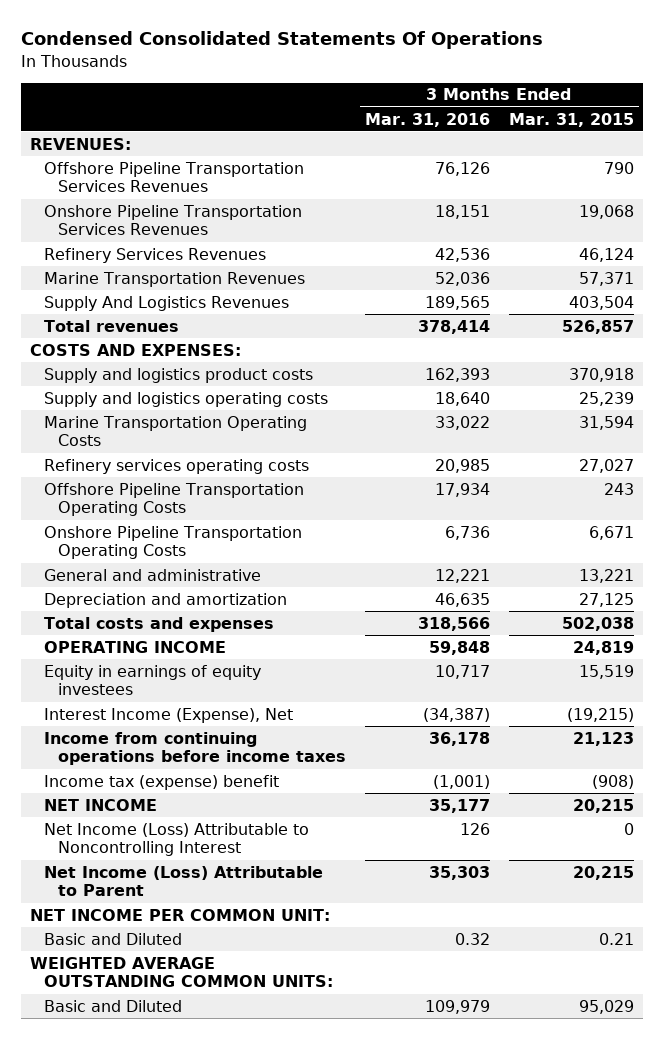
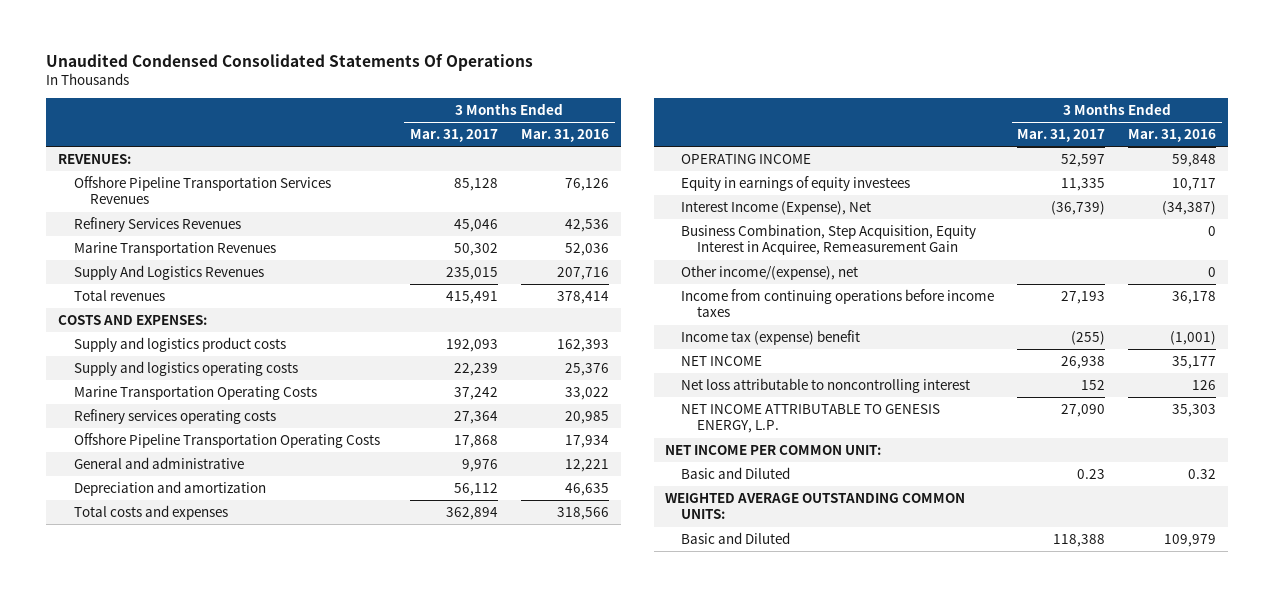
[20,31,543,50] Condensed Consolidated Statements Of Operations -> [46,54,534,72] Unaudited Condensed Consolidated Statements Of Operations
[508,112,634,127] Mar. 31, 2015 -> none
none -> [409,129,498,143] Mar. 31, 2017
[44,204,303,236] Onshore Pipeline Transportation Services Revenues -> none
[424,295,490,310] 189,565 -> [556,266,609,280] 207,716
[434,391,490,406] 18,640 -> [564,362,609,376] 25,376
[44,525,303,560] Onshore Pipeline Transportation Operating Costs -> none
none -> [681,223,977,256] Business Combination, Step Acquisition, Equity Interest in Acquiree, Remeasurement Gain
none -> [681,264,859,280] Other income/(expense), net
[44,822,310,857] Net Income (Loss) Attributable to Noncontrolling Interest -> [681,377,971,393] Net loss attributable to noncontrolling interest
[44,865,324,897] Net Income (Loss) Attributable to Parent -> [681,403,941,434] NET INCOME ATTRIBUTABLE TO GENESIS ENERGY, L.P.

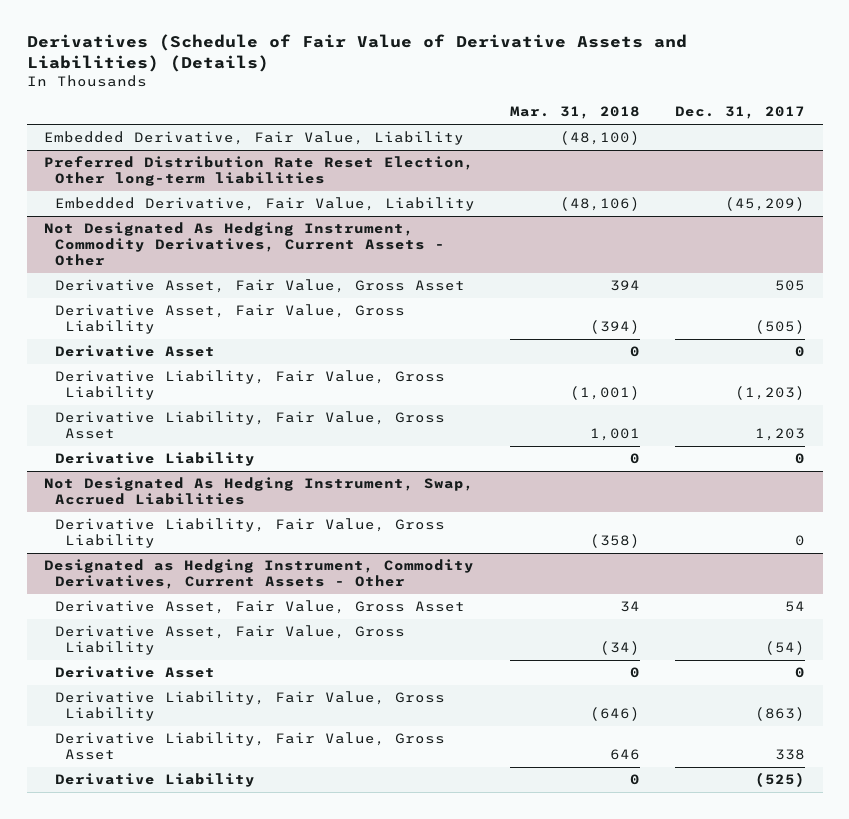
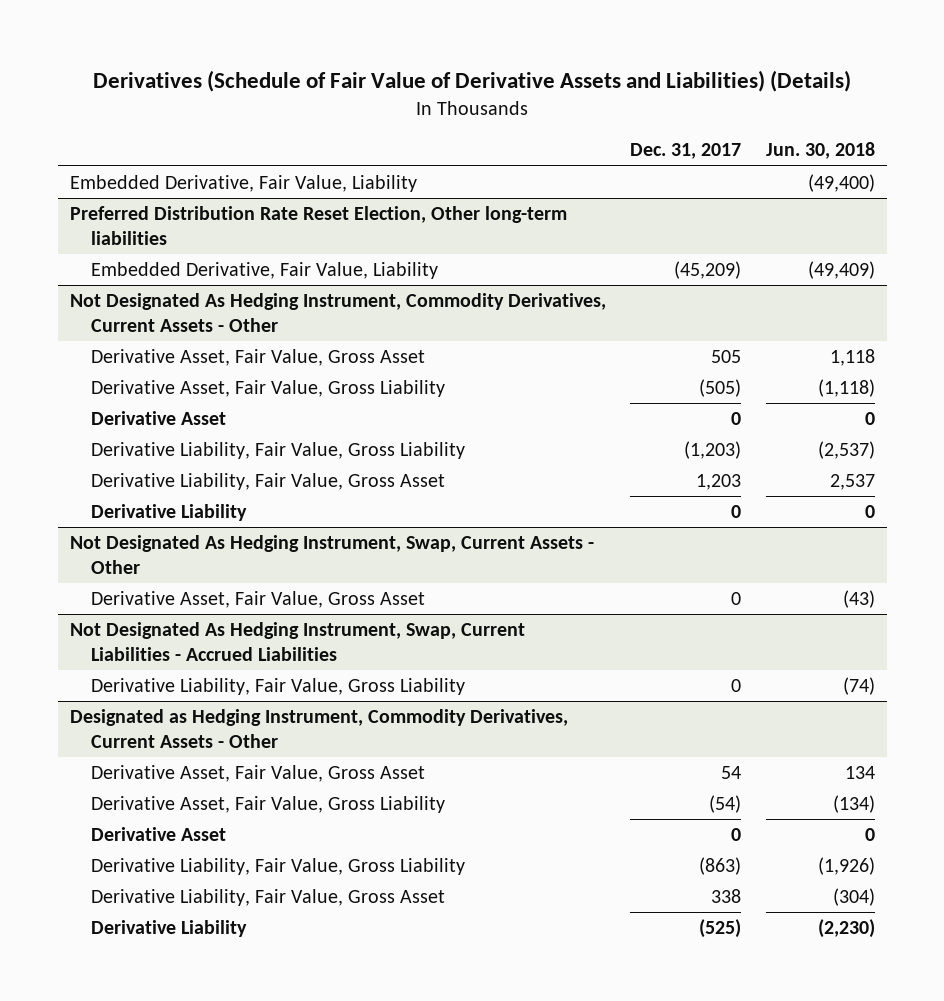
[509,106,640,120] Mar. 31, 2018 -> none
none -> [765,142,875,160] Jun. 30, 2018
none -> [69,535,594,574] Not Designated As Hedging Instrument, Swap, Current Assets - Other
none -> [90,591,425,609] Derivative Asset, Fair Value, Gross Asset
[44,477,475,505] Not Designated As Hedging Instrument, Swap, Accrued Liabilities -> [69,622,525,661] Not Designated As Hedging Instrument, Swap, Current Liabilities - Accrued Liabilities

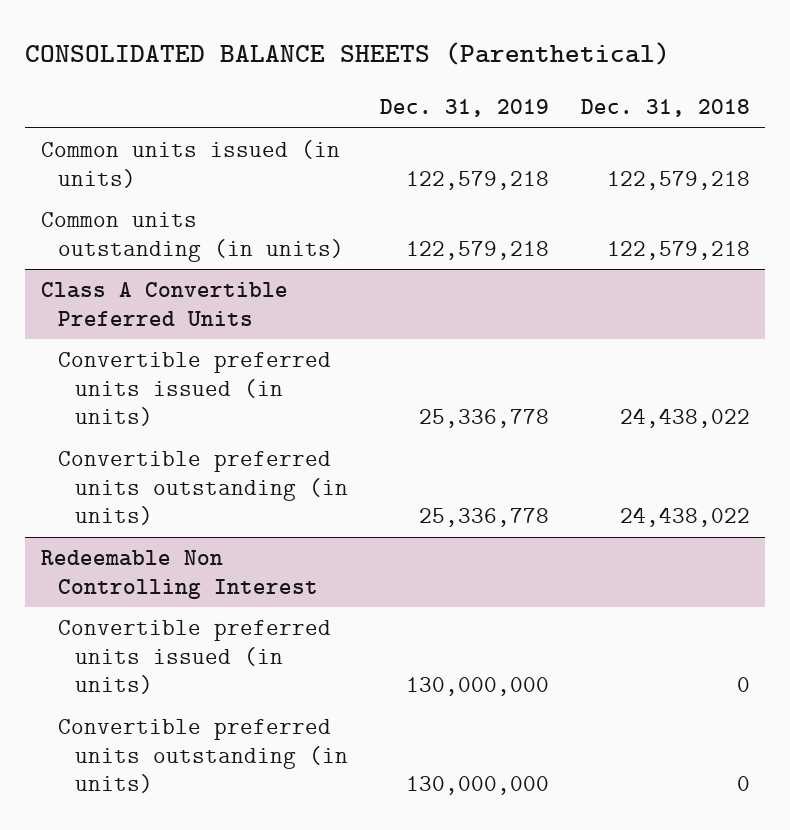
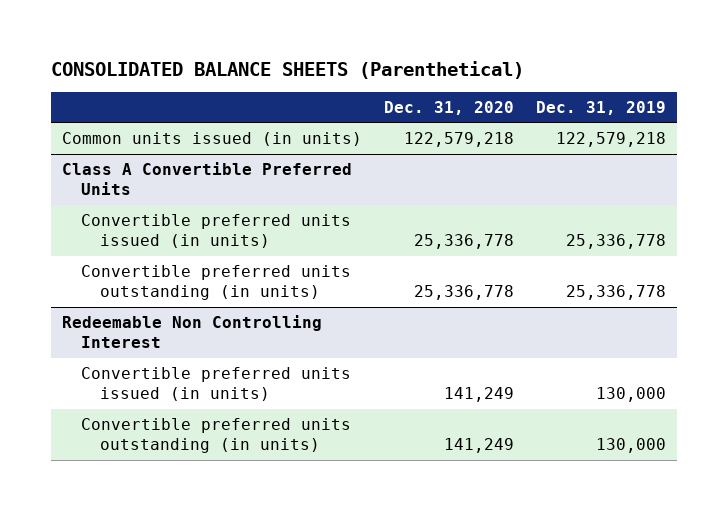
[580,99,750,118] Dec. 31, 2018 -> none
none -> [383,101,514,116] Dec. 31, 2020
[40,212,345,262] Common units outstanding (in units) -> none
[405,676,549,696] 130,000,000 -> [595,387,666,403] 130,000
[405,775,549,795] 130,000,000 -> [595,438,666,454] 130,000

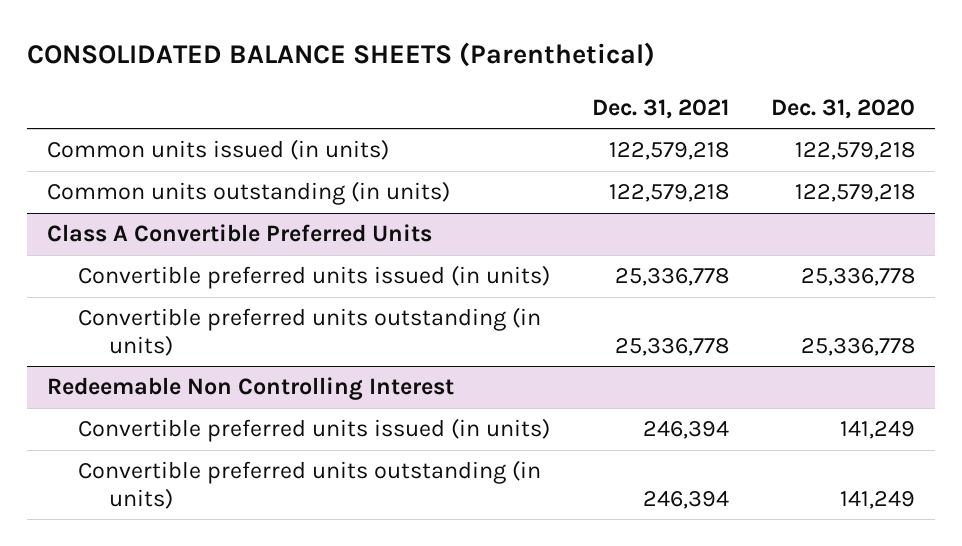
[535,101,666,116] Dec. 31, 2019 -> none
none -> [591,98,729,119] Dec. 31, 2021
none -> [47,181,451,206] Common units outstanding (in units)

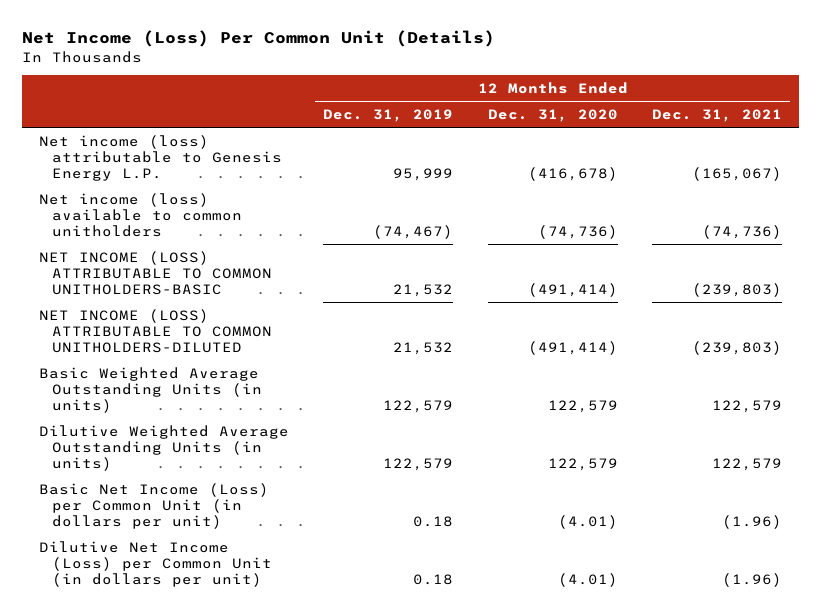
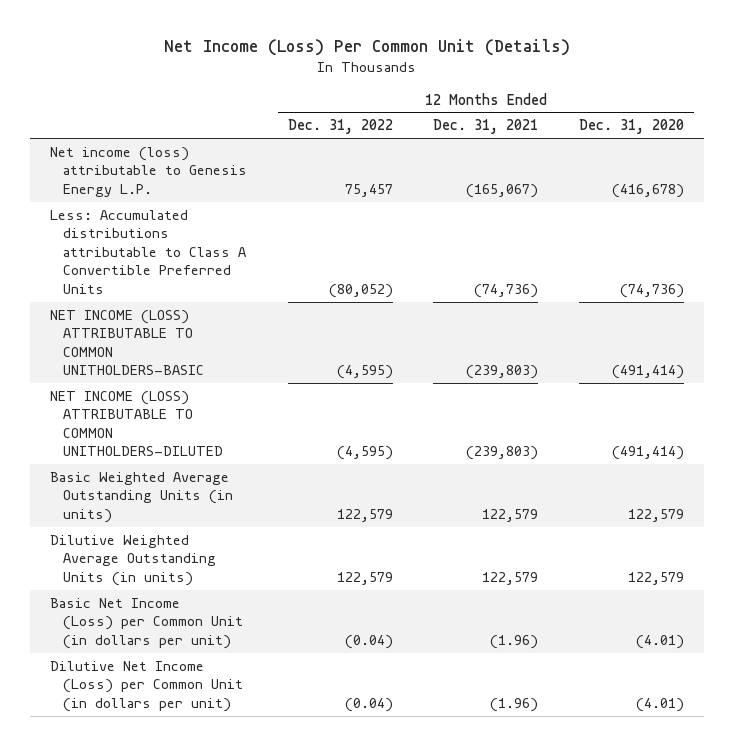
[323,109,454,123] Dec. 31, 2019 -> none
none -> [287,119,393,135] Dec. 31, 2022
[39,192,243,238] Net income (loss) available to common unitholders -> [50,209,247,295] Less: Accumulated distributions attributable to Class A Convertible Preferred Units

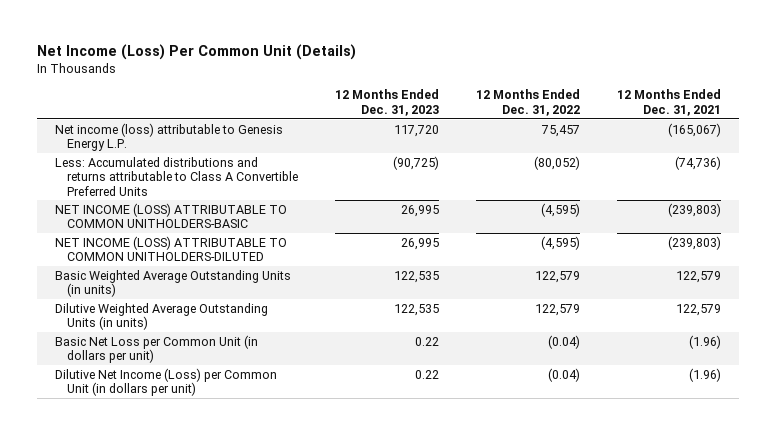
[579,119,685,135] Dec. 31, 2020 -> none
none -> [334,89,439,117] 12 Months Ended Dec. 31, 2023
[50,209,247,295] Less: Accumulated distributions attributable to Class A Convertible Preferred Units -> [55,156,298,196] Less: Accumulated distributions and returns attributable to Class A Convertible Preferred Units
[50,597,244,649] Basic Net Income (Loss) per Common Unit (in dollars per unit) -> [55,334,259,364] Basic Net Loss per Common Unit (in dollars per unit)

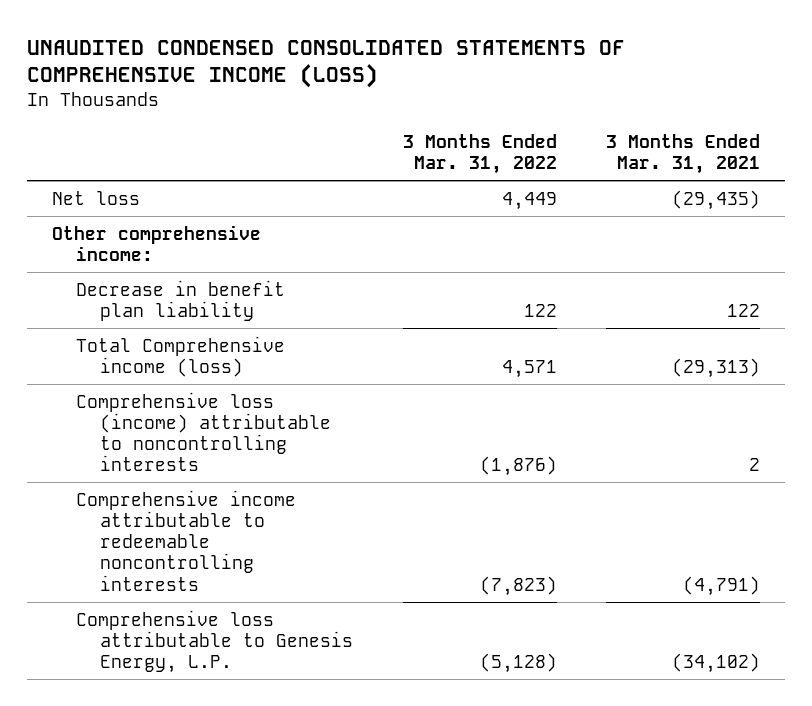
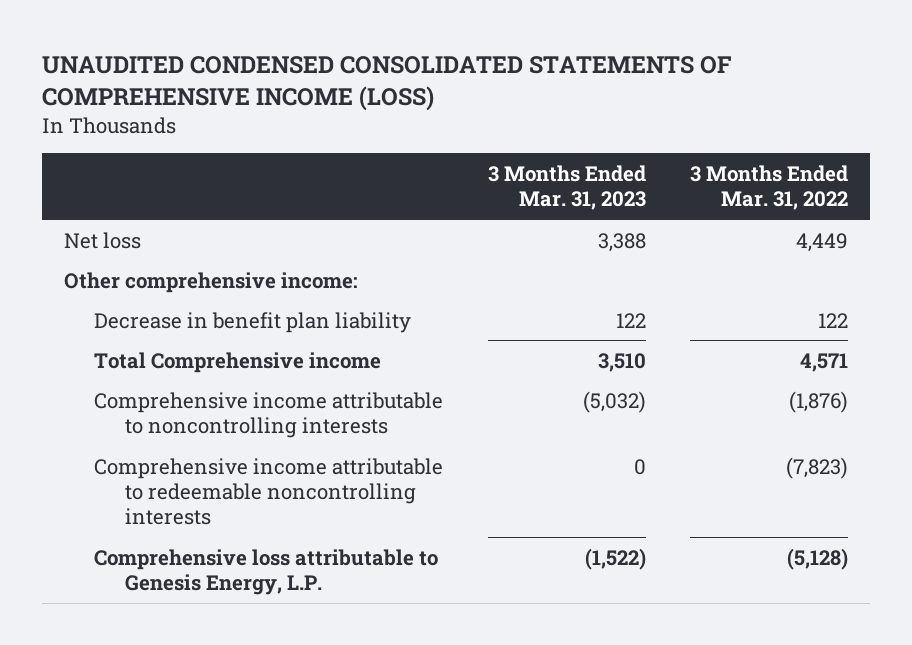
[606,133,761,175] 3 Months Ended Mar. 31, 2021 -> none
none -> [487,164,646,211] 3 Months Ended Mar. 31, 2023
[75,335,285,377] Total Comprehensive income (loss) -> [94,351,382,373] Total Comprehensive income
[75,391,331,472] Comprehensive loss (income) attributable to noncontrolling interests -> [94,391,444,438] Comprehensive income attributable to noncontrolling interests

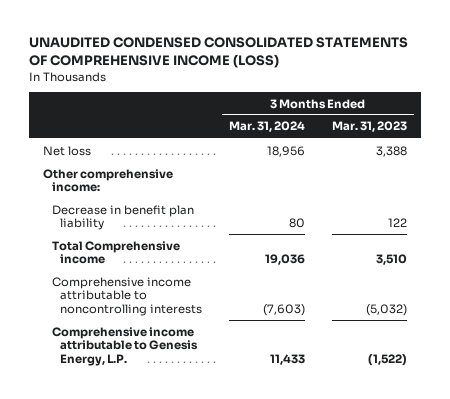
[689,164,848,211] 3 Months Ended Mar. 31, 2022 -> none
none -> [229,121,306,133] Mar. 31, 2024
[94,457,444,526] Comprehensive income attributable to redeemable noncontrolling interests -> none
[94,548,439,595] Comprehensive loss attributable to Genesis Energy, L.P. -> [51,326,199,367] Comprehensive income attributable to Genesis Energy, L.P.

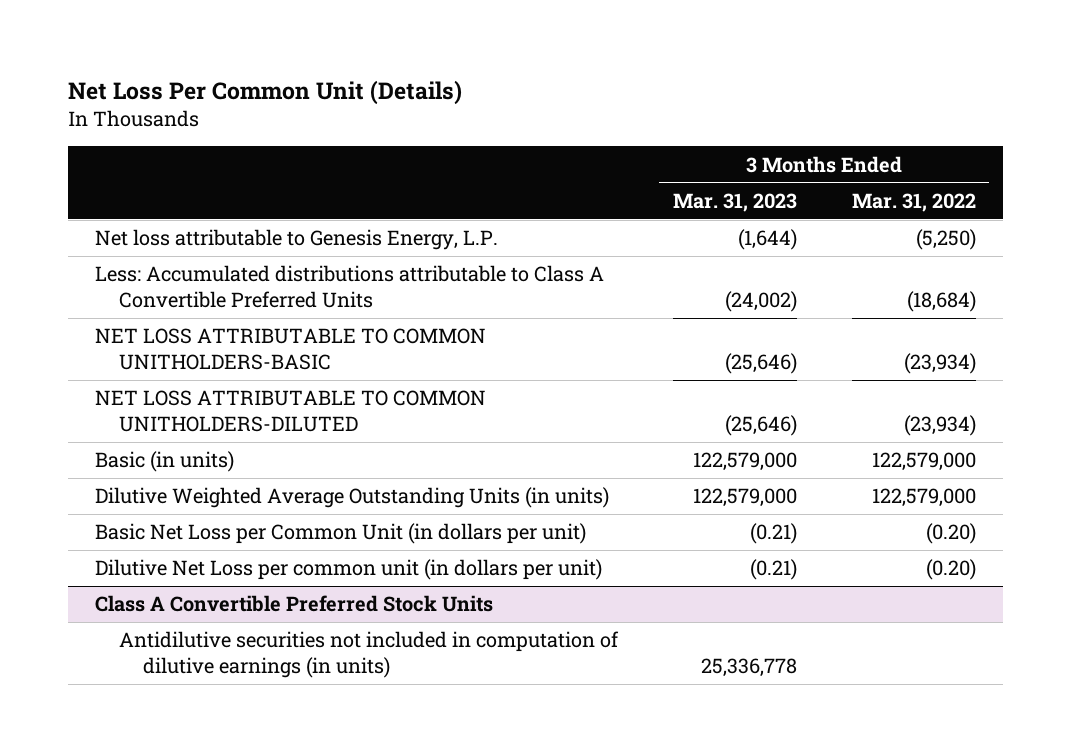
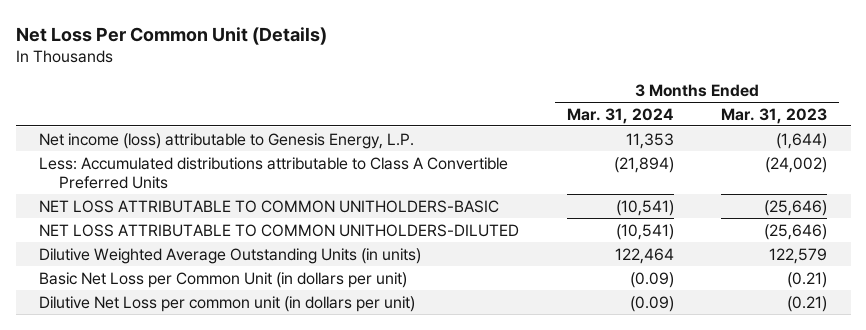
[851,192,976,212] Mar. 31, 2022 -> none
none -> [566,107,674,124] Mar. 31, 2024
[95,229,499,251] Net loss attributable to Genesis Energy, L.P. -> [39,132,415,149] Net income (loss) attributable to Genesis Energy, L.P.
[95,451,235,473] Basic (in units) -> none
[692,488,797,508] 122,579,000 -> [769,247,828,264] 122,579
[95,595,494,613] Class A Convertible Preferred Stock Units -> none
[118,631,619,679] Antidilutive securities not included in computation of dilutive earnings (in units) -> none

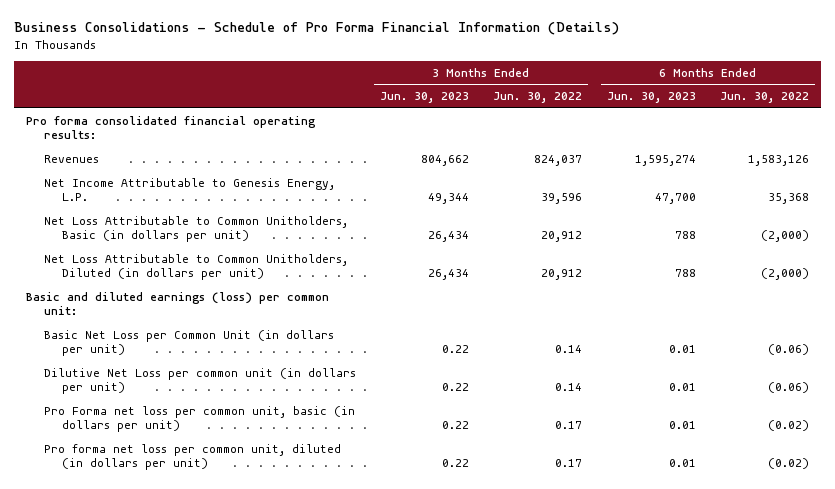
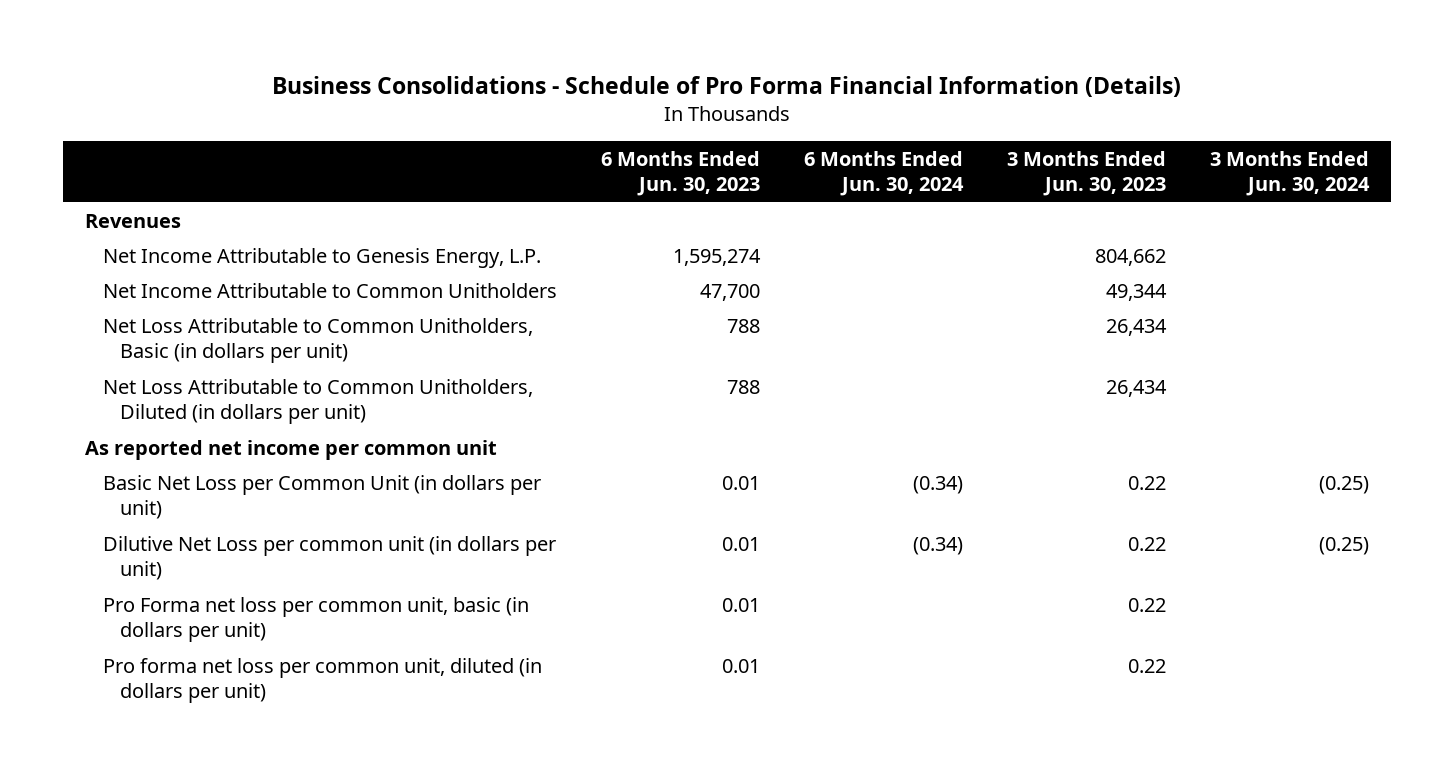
[493,92,583,104] Jun. 30, 2022 -> none
[719,92,809,104] Jun. 30, 2022 -> none
none -> [803,151,964,197] 6 Months Ended Jun. 30, 2024
none -> [1209,151,1370,197] 3 Months Ended Jun. 30, 2024
[25,115,316,140] Pro forma consolidated financial operating results: -> [85,213,182,228] Revenues
[44,154,100,163] Revenues -> [102,247,541,268] Net Income Attributable to Genesis Energy, L.P.
[44,177,336,202] Net Income Attributable to Genesis Energy, L.P. -> [102,282,557,298] Net Income Attributable to Common Unitholders
[25,291,329,316] Basic and diluted earnings (loss) per common unit: -> [85,439,498,460] As reported net income per common unit

